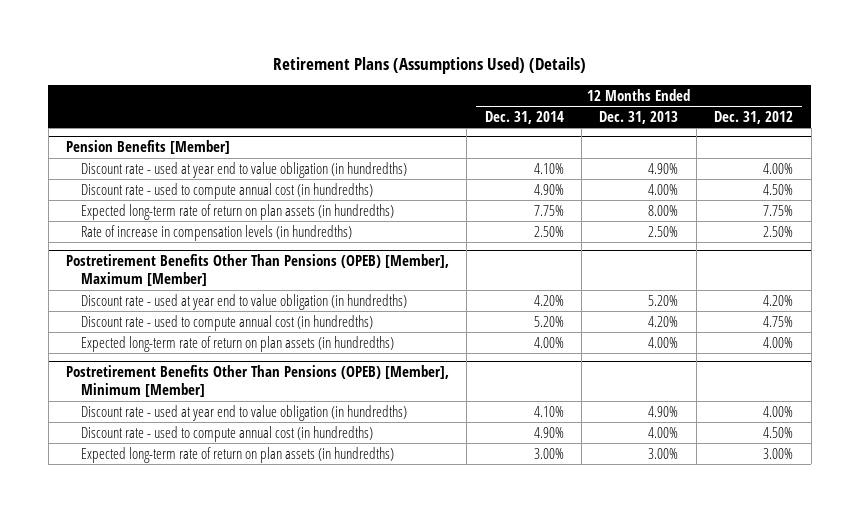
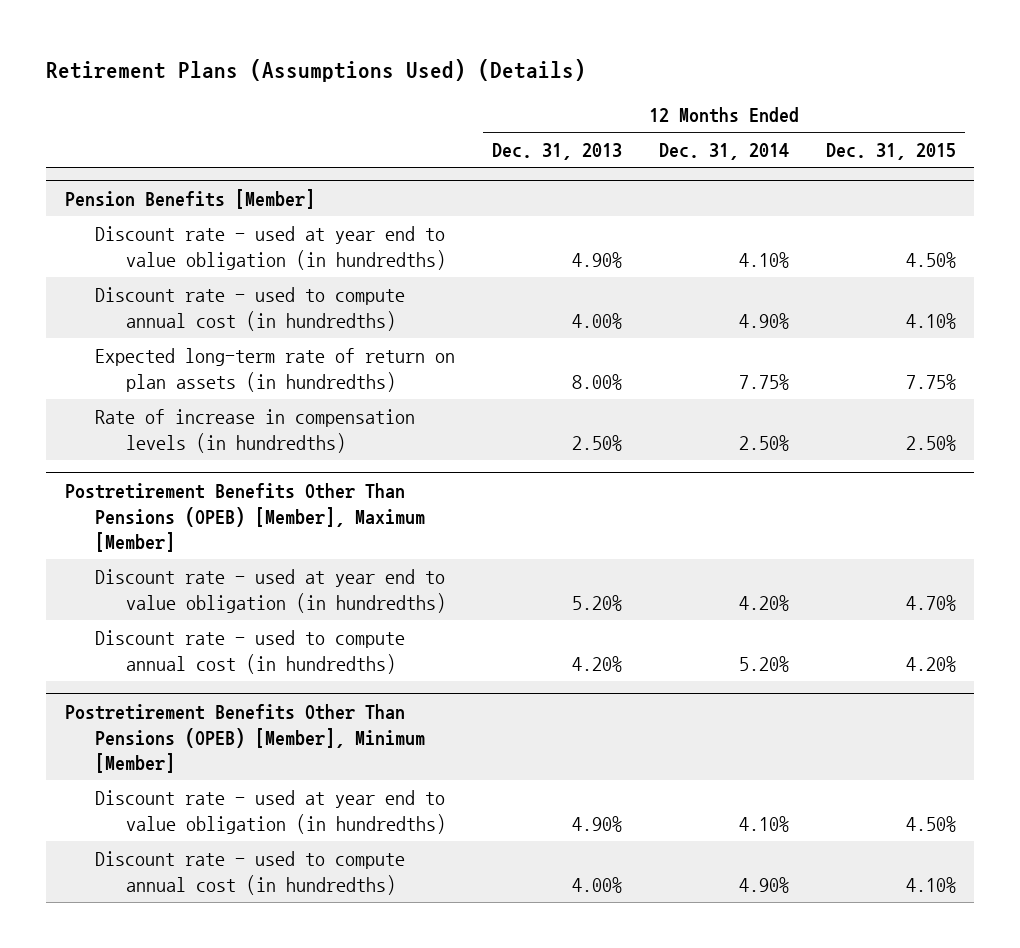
[714,110,794,124] Dec. 31, 2012 -> none
none -> [825,143,956,161] Dec. 31, 2015
[80,335,394,352] Expected long-term rate of return on plan assets (in hundredths) -> none
[80,446,394,463] Expected long-term rate of return on plan assets (in hundredths) -> none

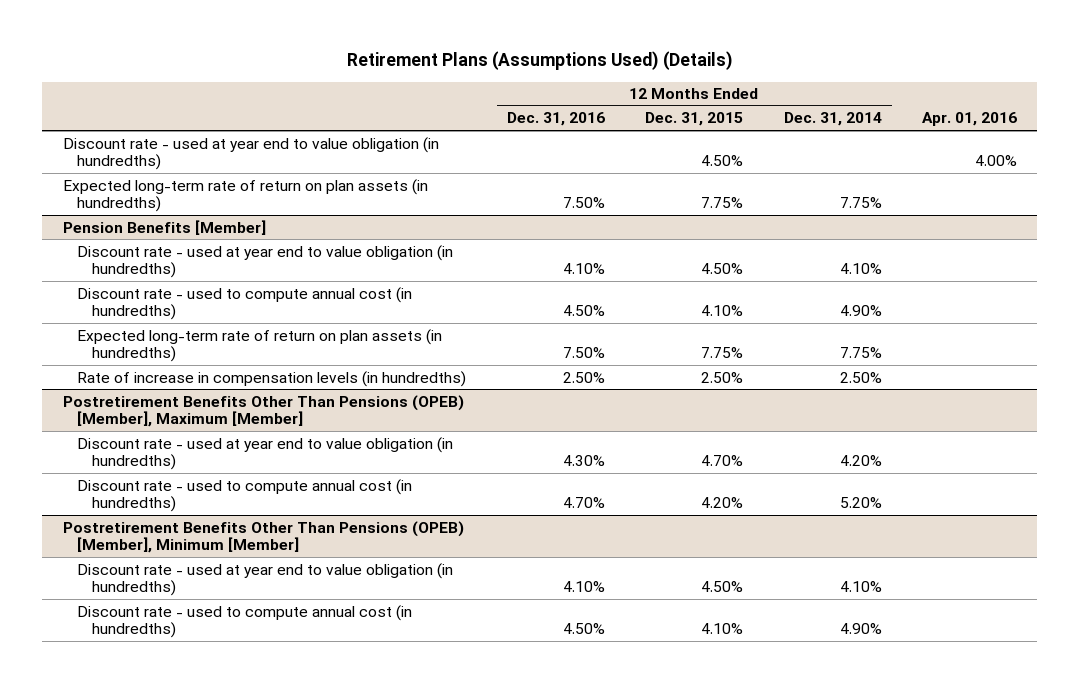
[492,143,623,161] Dec. 31, 2013 -> none
none -> [506,112,605,127] Dec. 31, 2016
none -> [922,112,1018,127] Apr. 01, 2016
none -> [62,136,439,171] Discount rate - used at year end to value obligation (in hundredths)
none -> [62,178,428,213] Expected long-term rate of return on plan assets (in hundredths)

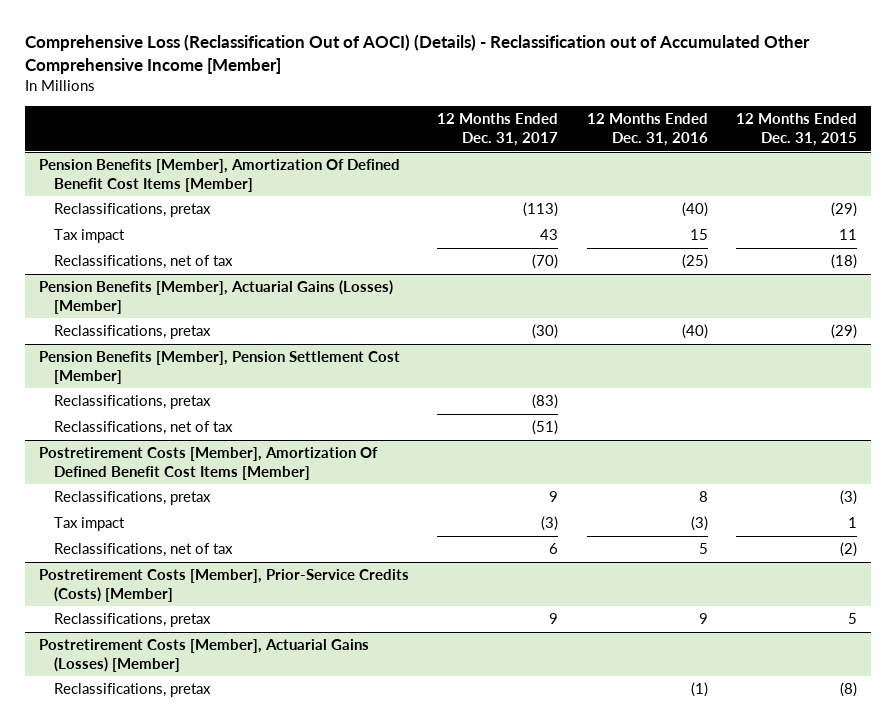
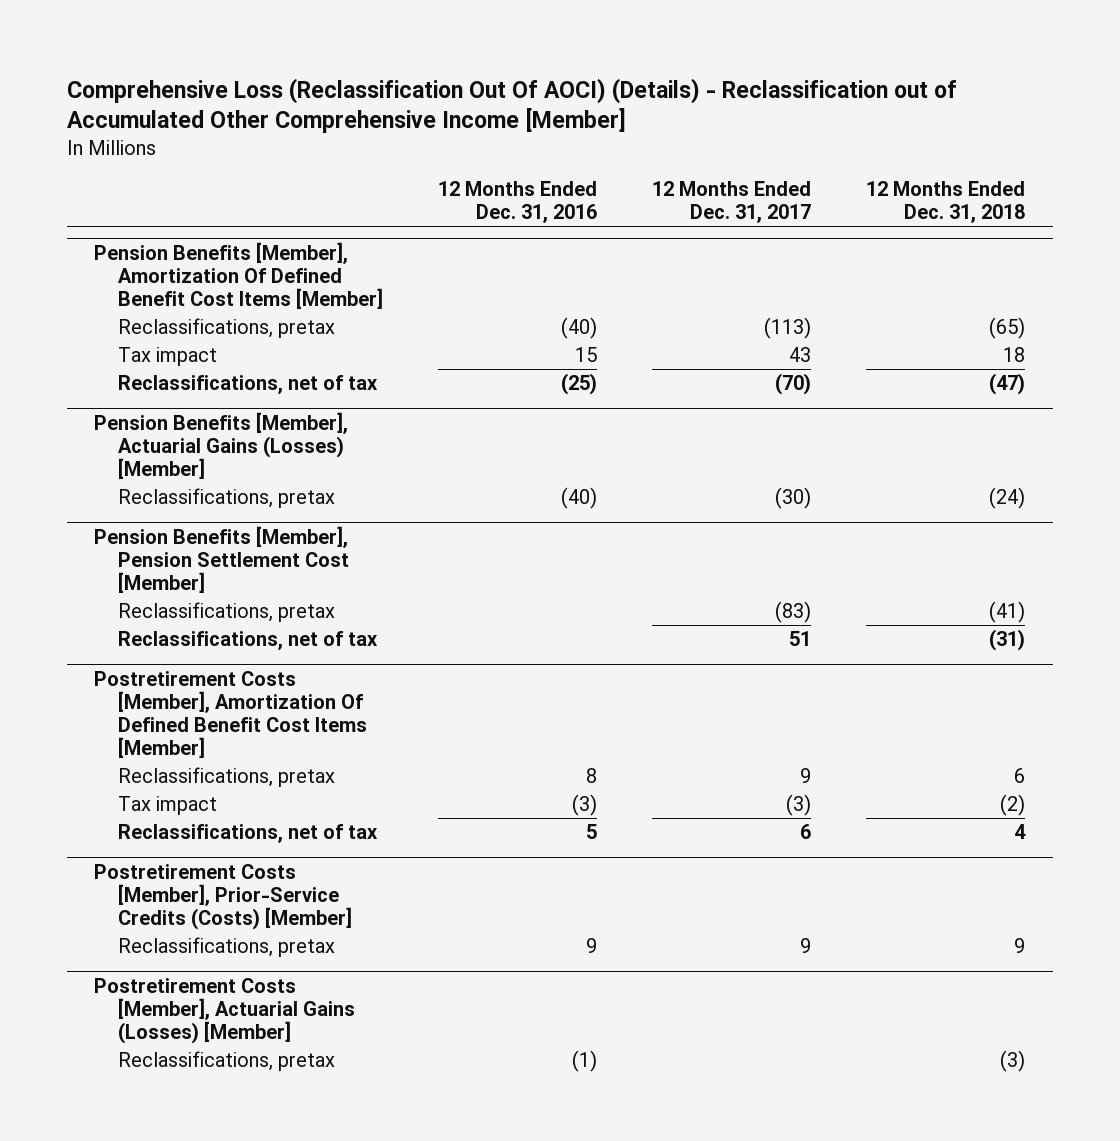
[24,33,810,74] Comprehensive Loss (Reclassification Out of AOCI) (Details) - Reclassification out of Accumulated Other Comprehensive Income [Member] -> [66,77,957,134] Comprehensive Loss (Reclassification Out Of AOCI) (Details) - Reclassification out of Accumulated Other Comprehensive Income [Member]
[735,113,857,147] 12 Months Ended Dec. 31, 2015 -> none
none -> [866,181,1026,224] 12 Months Ended Dec. 31, 2018
[532,420,559,436] (51) -> [789,631,812,647] 51

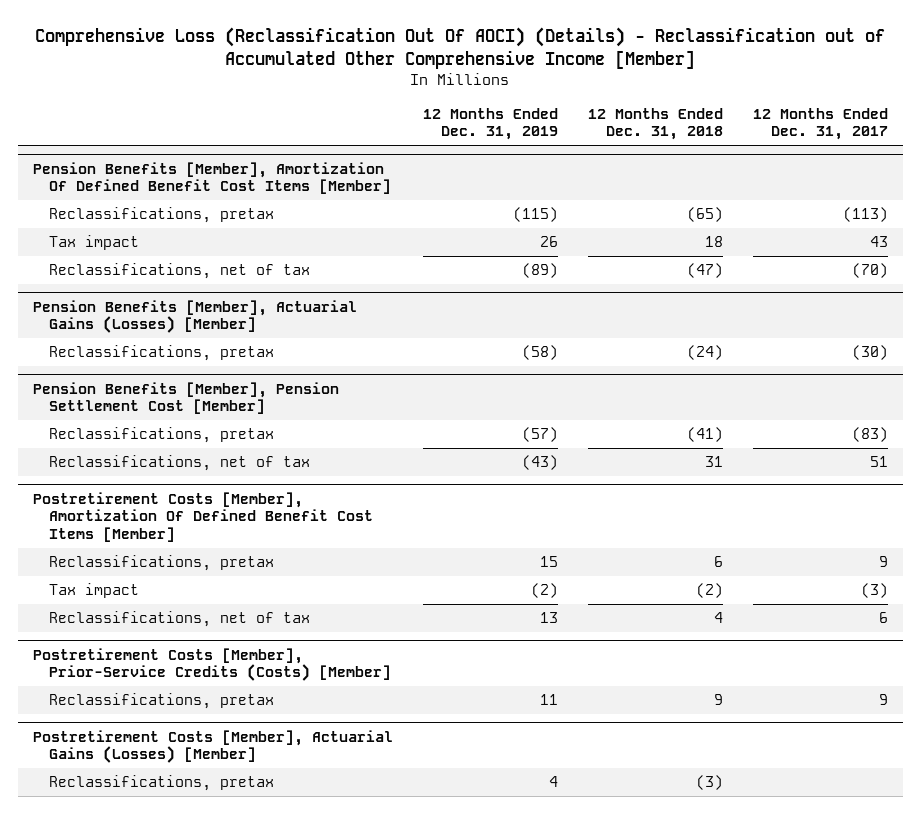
[438,181,598,224] 12 Months Ended Dec. 31, 2016 -> none
none -> [423,107,559,141] 12 Months Ended Dec. 31, 2019
[989,629,1026,652] (31) -> [704,456,723,468] 31

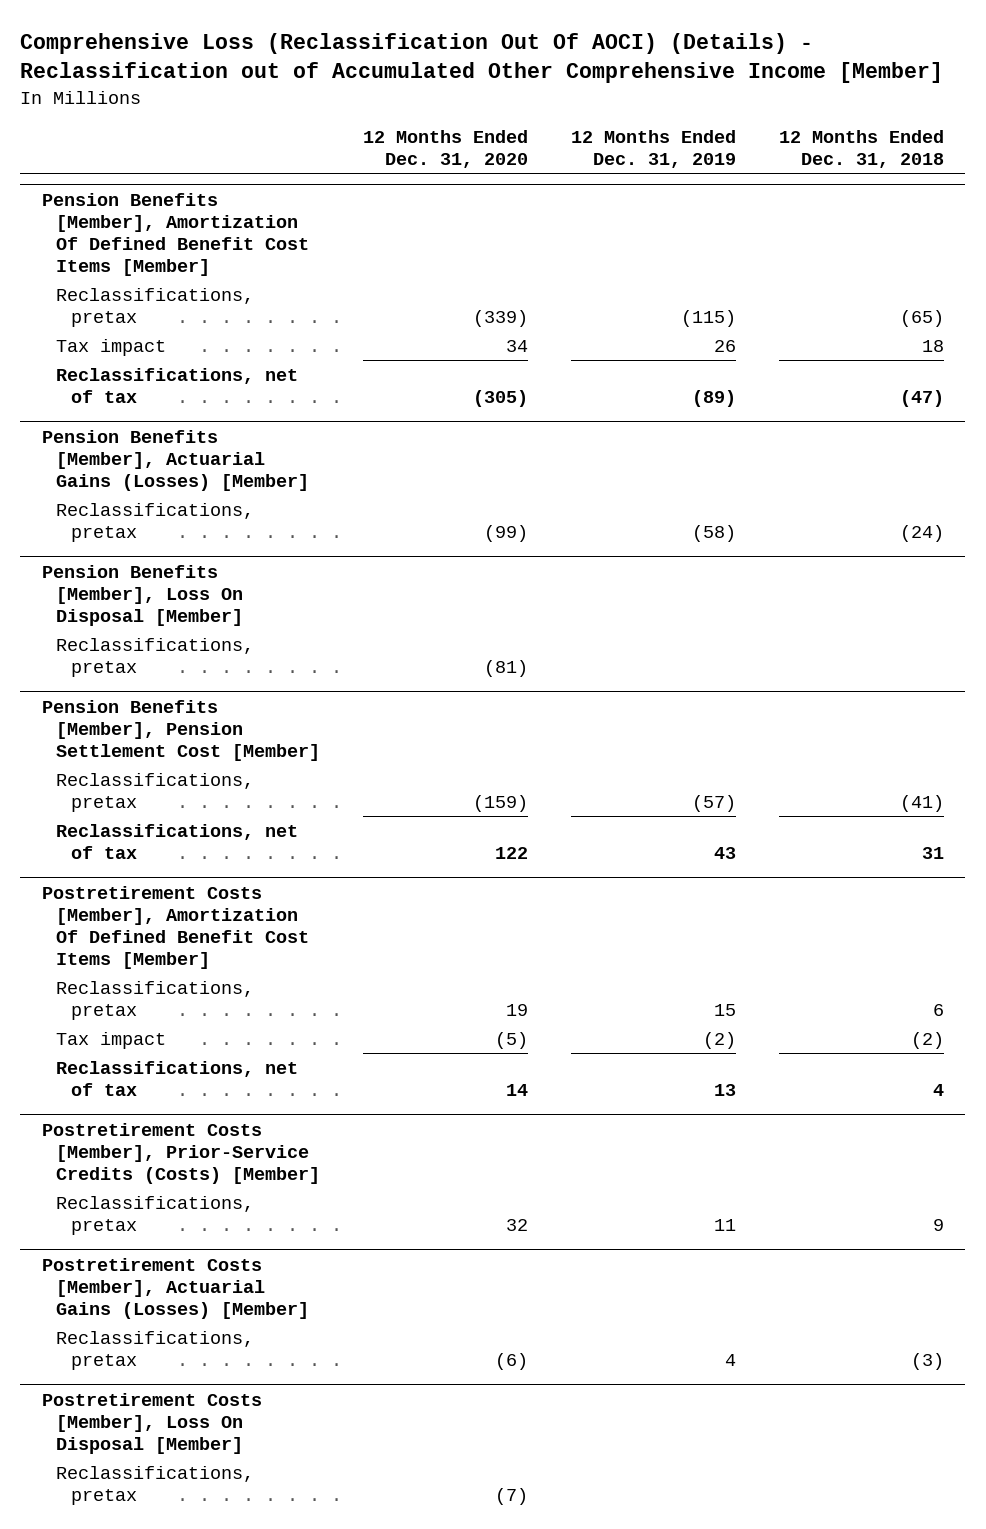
[752,107,888,141] 12 Months Ended Dec. 31, 2017 -> none
none -> [363,130,529,168] 12 Months Ended Dec. 31, 2020
none -> [41,564,244,626] Pension Benefits [Member], Loss On Disposal [Member]
none -> [56,637,255,677] Reclassifications, pretax
[522,455,559,471] (43) -> [713,846,736,859] 43
none -> [41,1392,262,1454] Postretirement Costs [Member], Loss On Disposal [Member]
none -> [56,1465,255,1505] Reclassifications, pretax

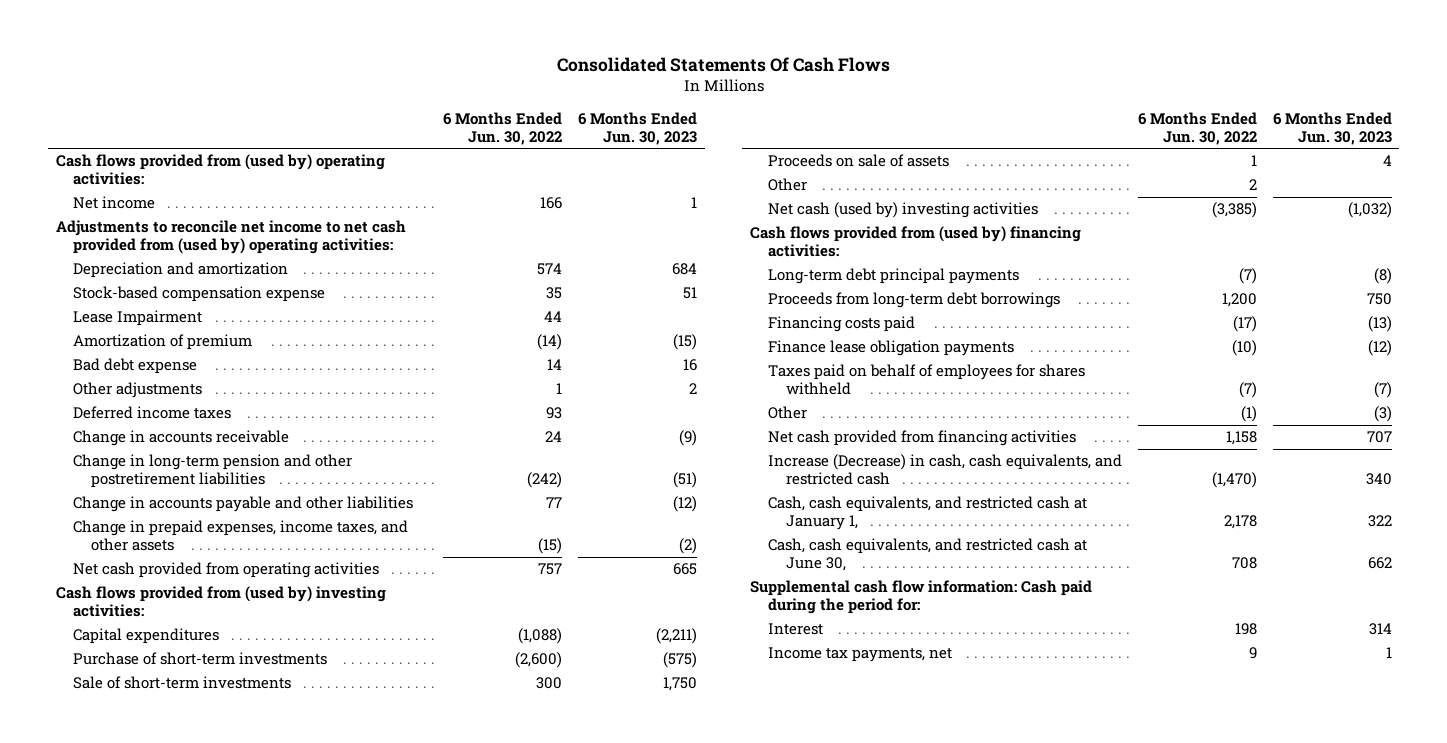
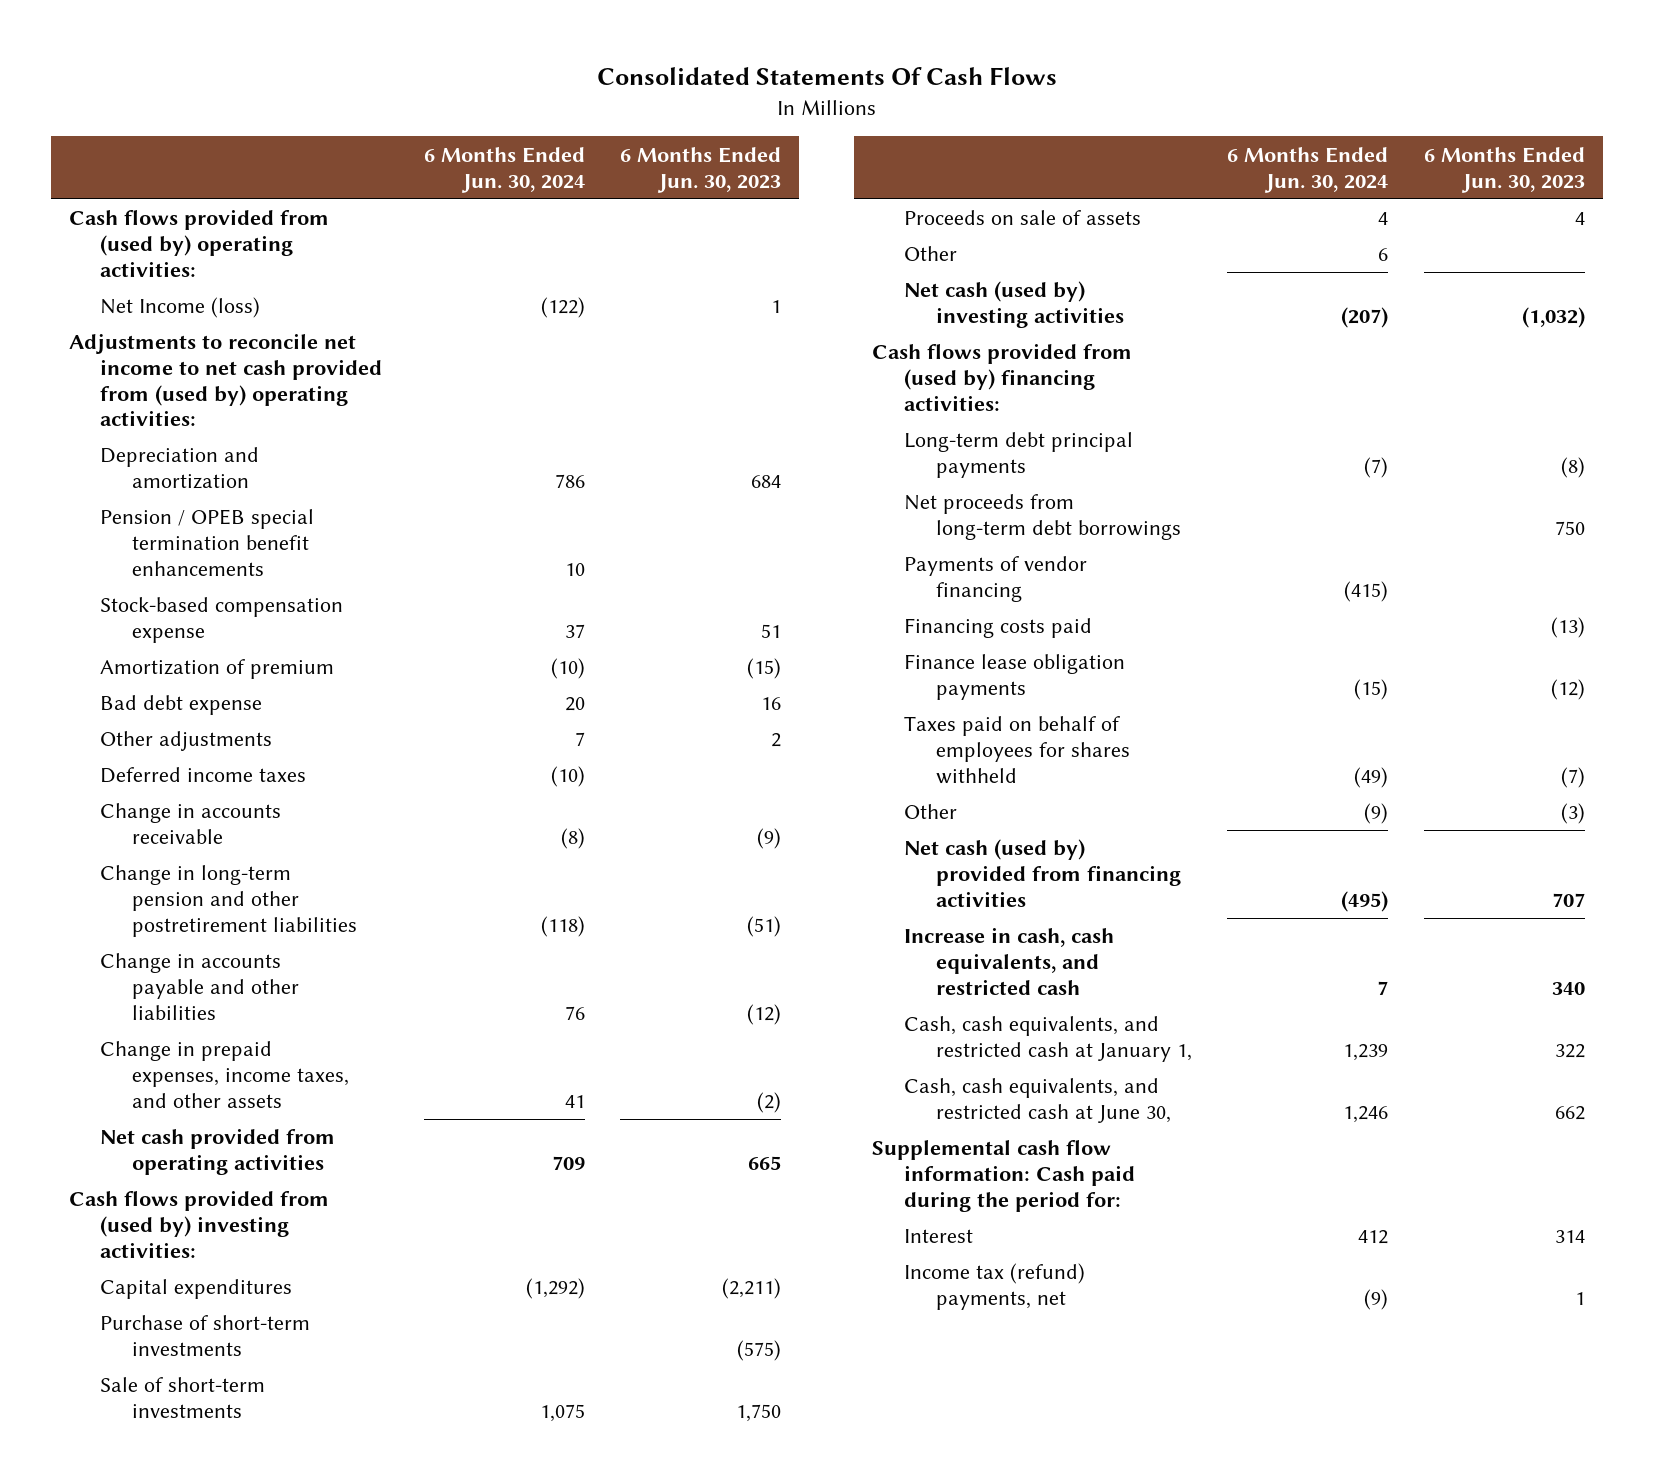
[442,111,562,145] 6 Months Ended Jun. 30, 2022 -> none
none -> [423,146,585,193] 6 Months Ended Jun. 30, 2024
[73,196,156,210] Net income -> [100,297,261,319] Net Income (loss)
none -> [100,509,315,576] Pension / OPEB special termination benefit enhancements
[73,310,203,327] Lease Impairment -> none
[767,292,1060,309] Proceeds from long-term debt borrowings -> [903,494,1181,541] Net proceeds from long-term debt borrowings
none -> [903,556,1087,603] Payments of vendor financing
[767,430,1076,447] Net cash provided from financing activities -> [903,839,1181,907] Net cash (used by) provided from financing activities
[767,454,1122,486] Increase (Decrease) in cash, cash equivalents, and restricted cash -> [903,927,1114,995] Increase in cash, cash equivalents, and restricted cash
[767,647,952,663] Income tax payments, net -> [903,1263,1085,1311] Income tax (refund) payments, net

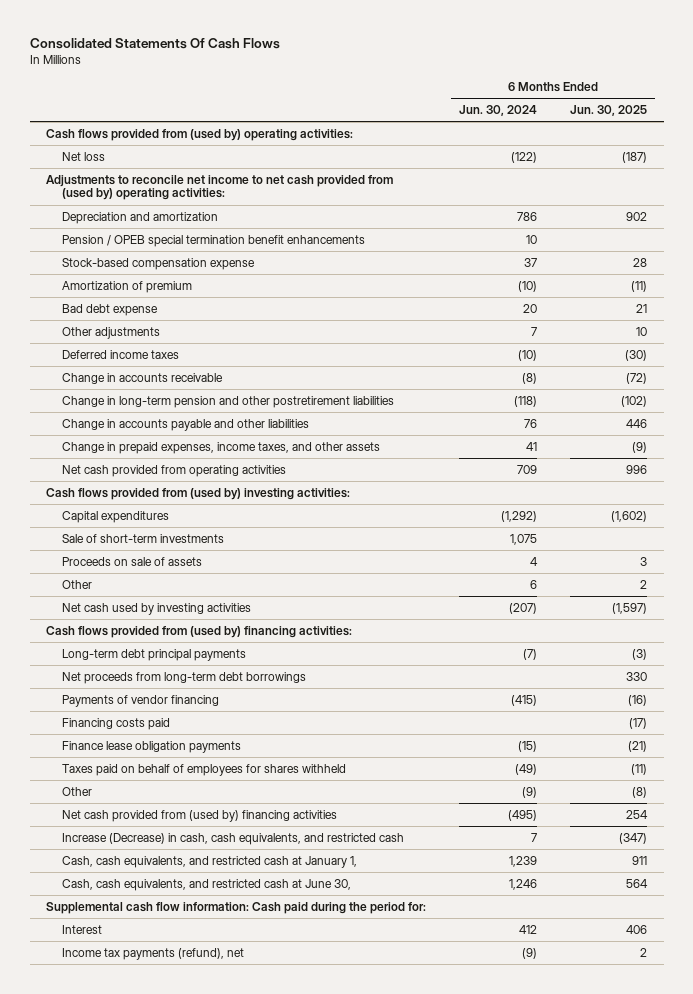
[620,146,782,193] 6 Months Ended Jun. 30, 2023 -> none
none -> [570,105,648,117] Jun. 30, 2025
[100,297,261,319] Net Income (loss) -> [62,151,106,161] Net loss
[100,1315,311,1357] Purchase of short-term investments -> none
[903,281,1124,329] Net cash (used by) investing activities -> [62,602,252,615] Net cash used by investing activities
[903,839,1181,907] Net cash (used by) provided from financing activities -> [62,809,338,822] Net cash provided from (used by) financing activities
[903,927,1114,995] Increase in cash, cash equivalents, and restricted cash -> [62,832,405,845] Increase (Decrease) in cash, cash equivalents, and restricted cash
[903,1263,1085,1311] Income tax (refund) payments, net -> [62,947,245,960] Income tax payments (refund), net

